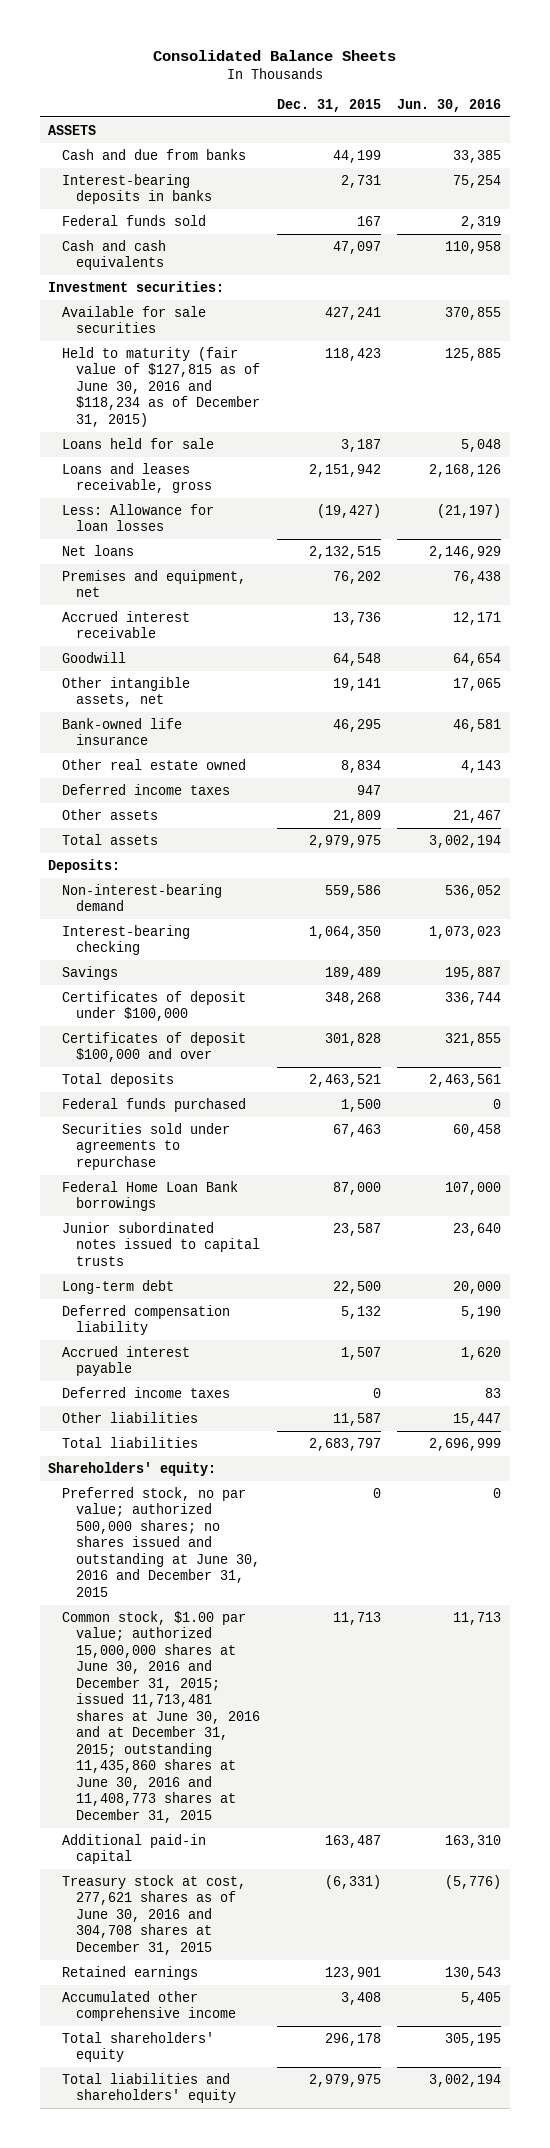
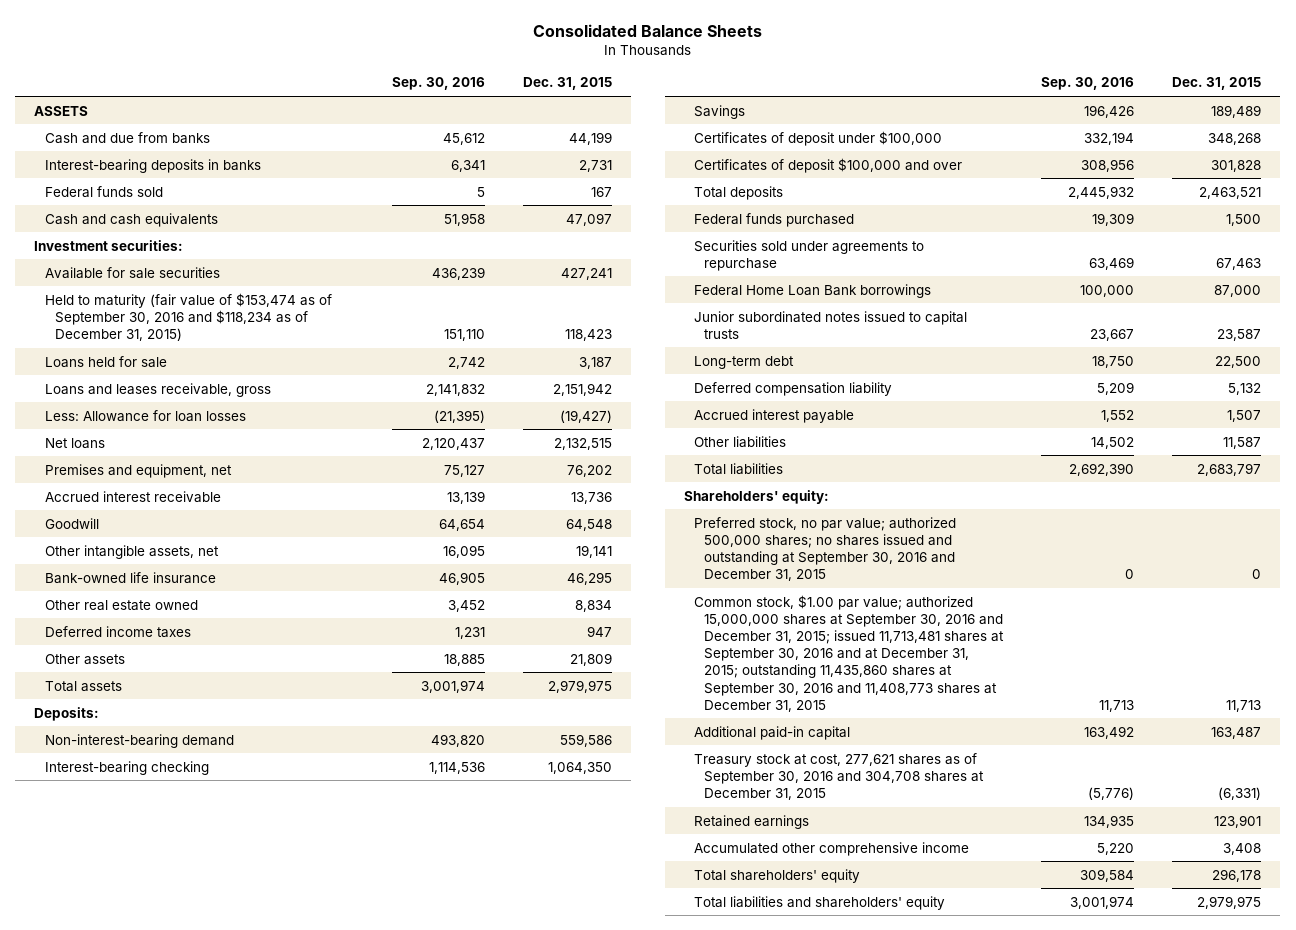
[397,98,502,112] Jun. 30, 2016 -> none
none -> [391,77,485,91] Sep. 30, 2016
[62,346,261,427] Held to maturity (fair value of $127,815 as of June 30, 2016 and $118,234 as of December 31, 2015) -> [44,292,332,342] Held to maturity (fair value of $153,474 as of September 30, 2016 and $118,234 as of December 31, 2015)
[62,1386,231,1398] Deferred income taxes -> none
[62,1486,261,1597] Preferred stock, no par value; authorized 500,000 shares; no shares issued and outstanding at June 30, 2016 and December 31, 2015 -> [694,516,957,582] Preferred stock, no par value; authorized 500,000 shares; no shares issued and outstanding at September 30, 2016 and December 31, 2015
[62,1610,261,1823] Common stock, $1.00 par value; authorized 15,000,000 shares at June 30, 2016 and December 31, 2015; issued 11,713,481 shares at June 30, 2016 and at December 31, 2015; outstanding 11,435,860 shares at June 30, 2016 and 11,408,773 shares at December 31, 2015 -> [694,594,1005,712] Common stock, $1.00 par value; authorized 15,000,000 shares at September 30, 2016 and December 31, 2015; issued 11,713,481 shares at September 30, 2016 and at December 31, 2015; outstanding 11,435,860 shares at September 30, 2016 and 11,408,773 shares at December 31, 2015
[62,1874,247,1955] Treasury stock at cost, 277,621 shares as of June 30, 2016 and 304,708 shares at December 31, 2015 -> [694,752,985,801] Treasury stock at cost, 277,621 shares as of September 30, 2016 and 304,708 shares at December 31, 2015

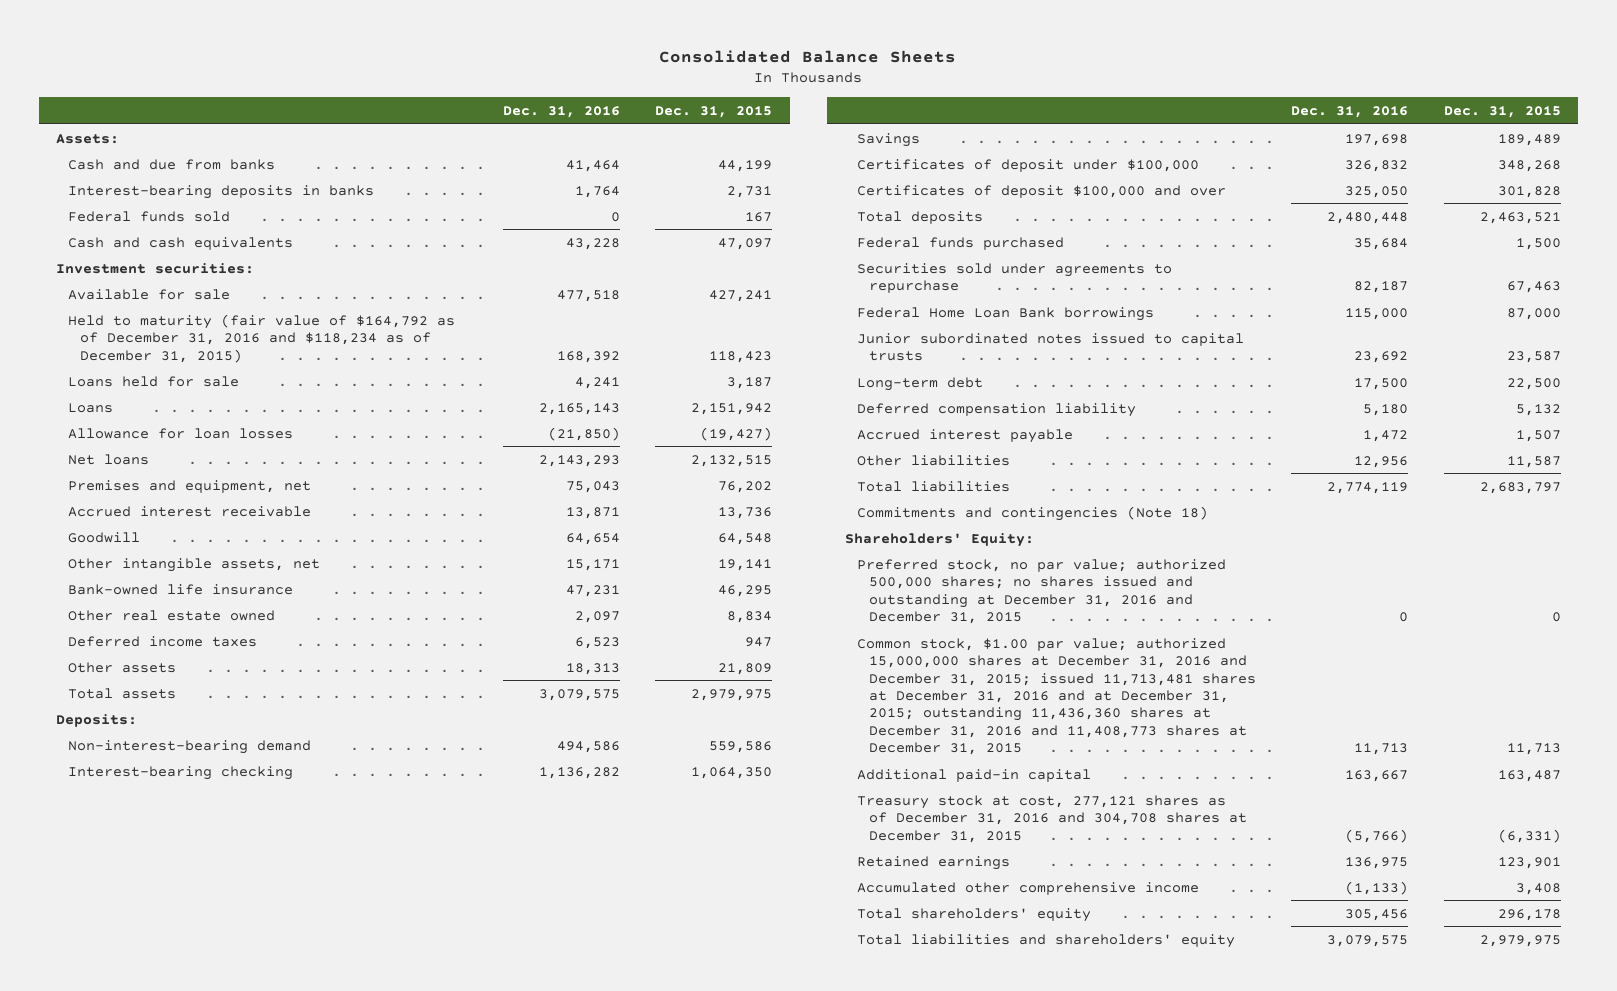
[391,77,485,91] Sep. 30, 2016 -> none
none -> [502,106,620,119] Dec. 31, 2016
[34,105,89,116] ASSETS -> [56,133,120,144] Assets:
[44,266,220,279] Available for sale securities -> [68,288,231,300] Available for sale
[44,292,332,342] Held to maturity (fair value of $153,474 as of September 30, 2016 and $118,234 as of December 31, 2015) -> [68,313,456,363] Held to maturity (fair value of $164,792 as of December 31, 2016 and $118,234 as of December 31, 2015)
[44,382,271,397] Loans and leases receivable, gross -> [68,402,114,413] Loans
[44,409,246,422] Less: Allowance for loan losses -> [68,427,294,439] Allowance for loan losses
none -> [857,505,1209,521] Commitments and contingencies (Note 18)
[683,489,829,504] Shareholders' equity: -> [844,532,1034,547] Shareholders' Equity:
[694,516,957,582] Preferred stock, no par value; authorized 500,000 shares; no shares issued and outstanding at September 30, 2016 and December 31, 2015 -> [857,558,1227,625] Preferred stock, no par value; authorized 500,000 shares; no shares issued and outstanding at December 31, 2016 and December 31, 2015
[694,594,1005,712] Common stock, $1.00 par value; authorized 15,000,000 shares at September 30, 2016 and December 31, 2015; issued 11,713,481 shares at September 30, 2016 and at December 31, 2015; outstanding 11,435,860 shares at September 30, 2016 and 11,408,773 shares at December 31, 2015 -> [857,637,1257,756] Common stock, $1.00 par value; authorized 15,000,000 shares at December 31, 2016 and December 31, 2015; issued 11,713,481 shares at December 31, 2016 and at December 31, 2015; outstanding 11,436,360 shares at December 31, 2016 and 11,408,773 shares at December 31, 2015
[694,752,985,801] Treasury stock at cost, 277,621 shares as of September 30, 2016 and 304,708 shares at December 31, 2015 -> [857,794,1248,843] Treasury stock at cost, 277,121 shares as of December 31, 2016 and 304,708 shares at December 31, 2015

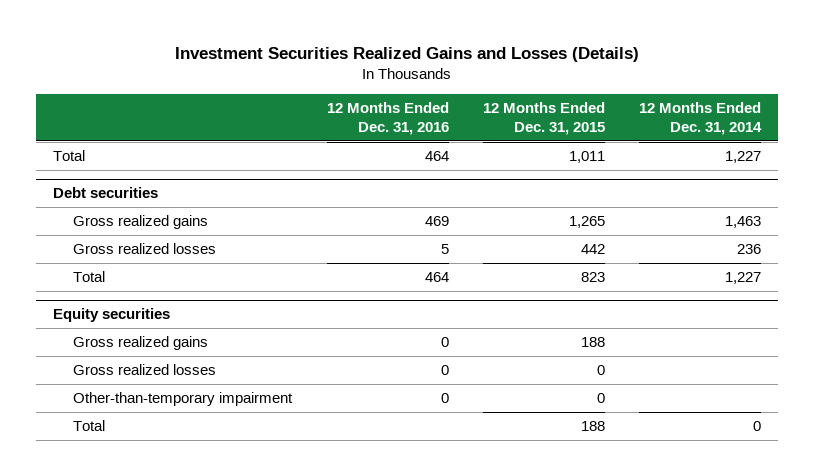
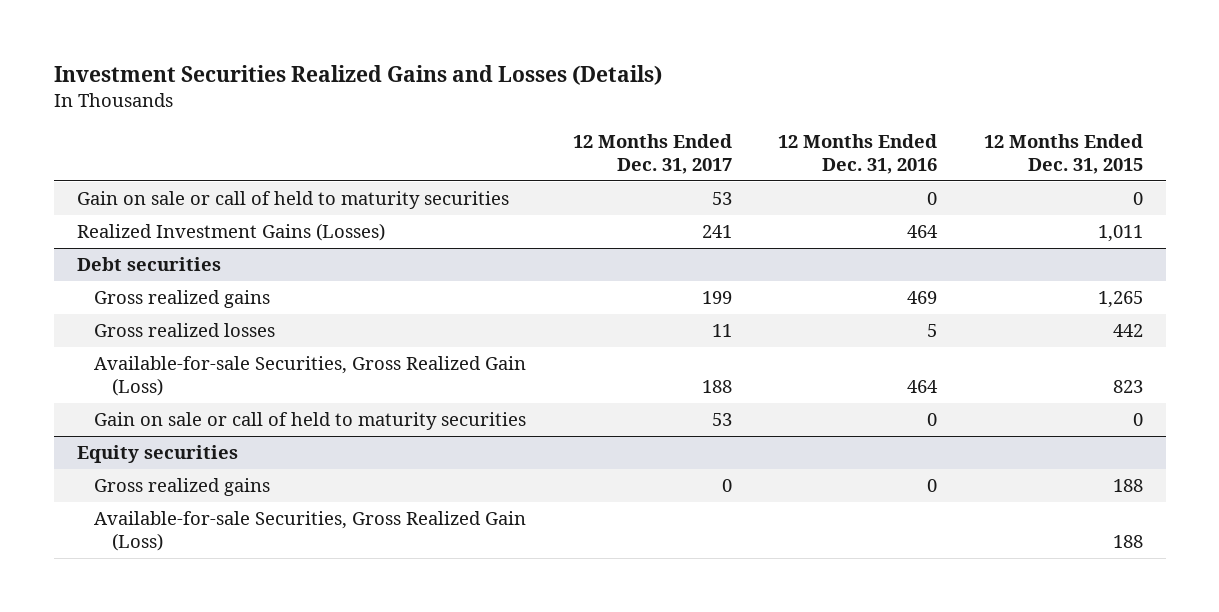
[639,102,763,136] 12 Months Ended Dec. 31, 2014 -> none
none -> [572,134,732,175] 12 Months Ended Dec. 31, 2017
none -> [76,190,509,209] Gain on sale or call of held to maturity securities
[52,149,85,161] Total -> [76,222,385,241] Realized Investment Gains (Losses)
[73,270,106,282] Total -> [94,355,527,396] Available-for-sale Securities, Gross Realized Gain (Loss)
none -> [94,411,527,430] Gain on sale or call of held to maturity securities
[73,363,217,375] Gross realized losses -> none
[73,391,294,406] Other-than-temporary impairment -> none
[73,419,106,431] Total -> [94,510,527,551] Available-for-sale Securities, Gross Realized Gain (Loss)

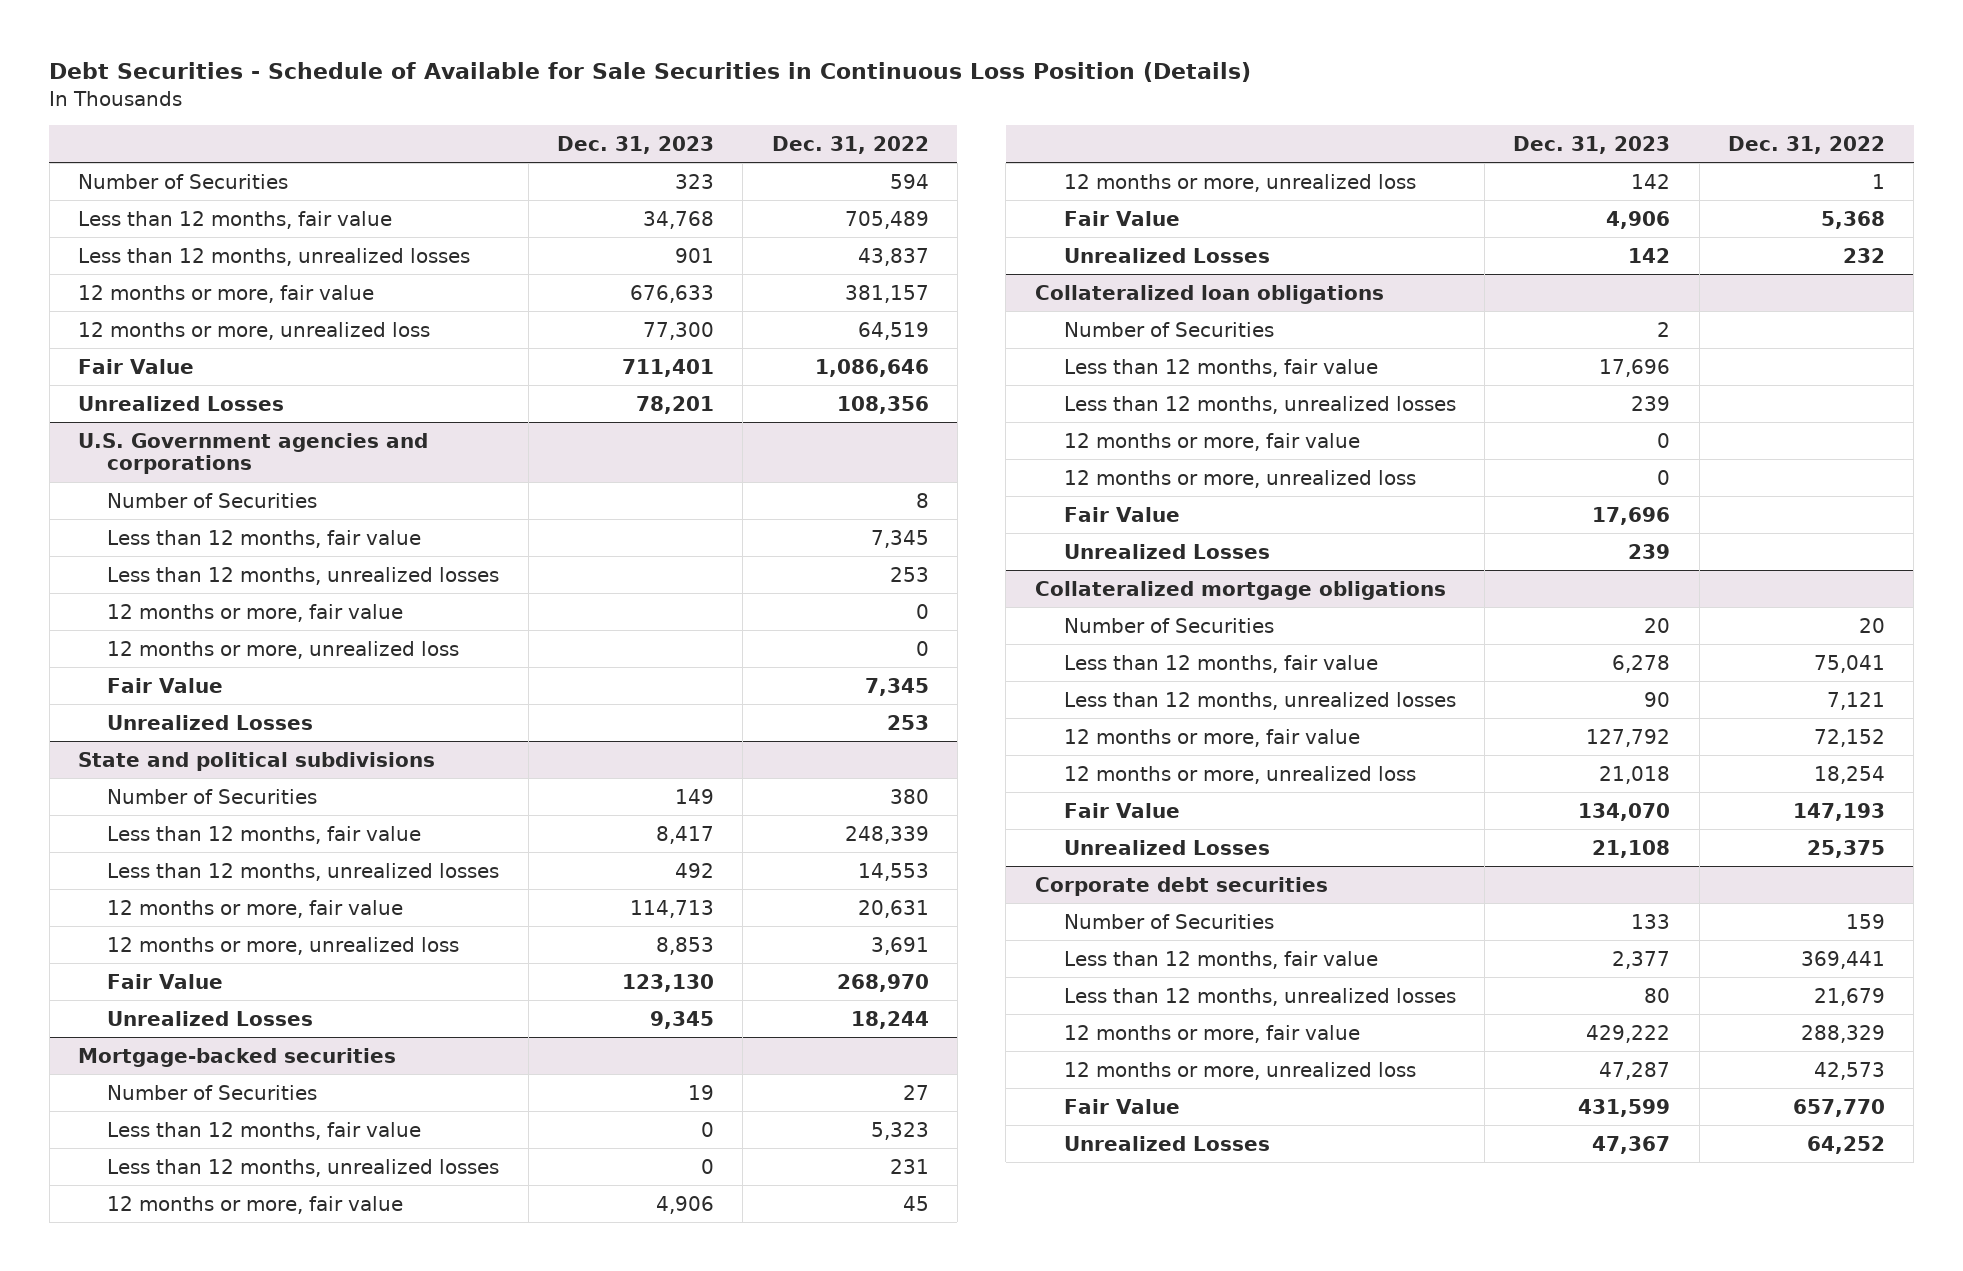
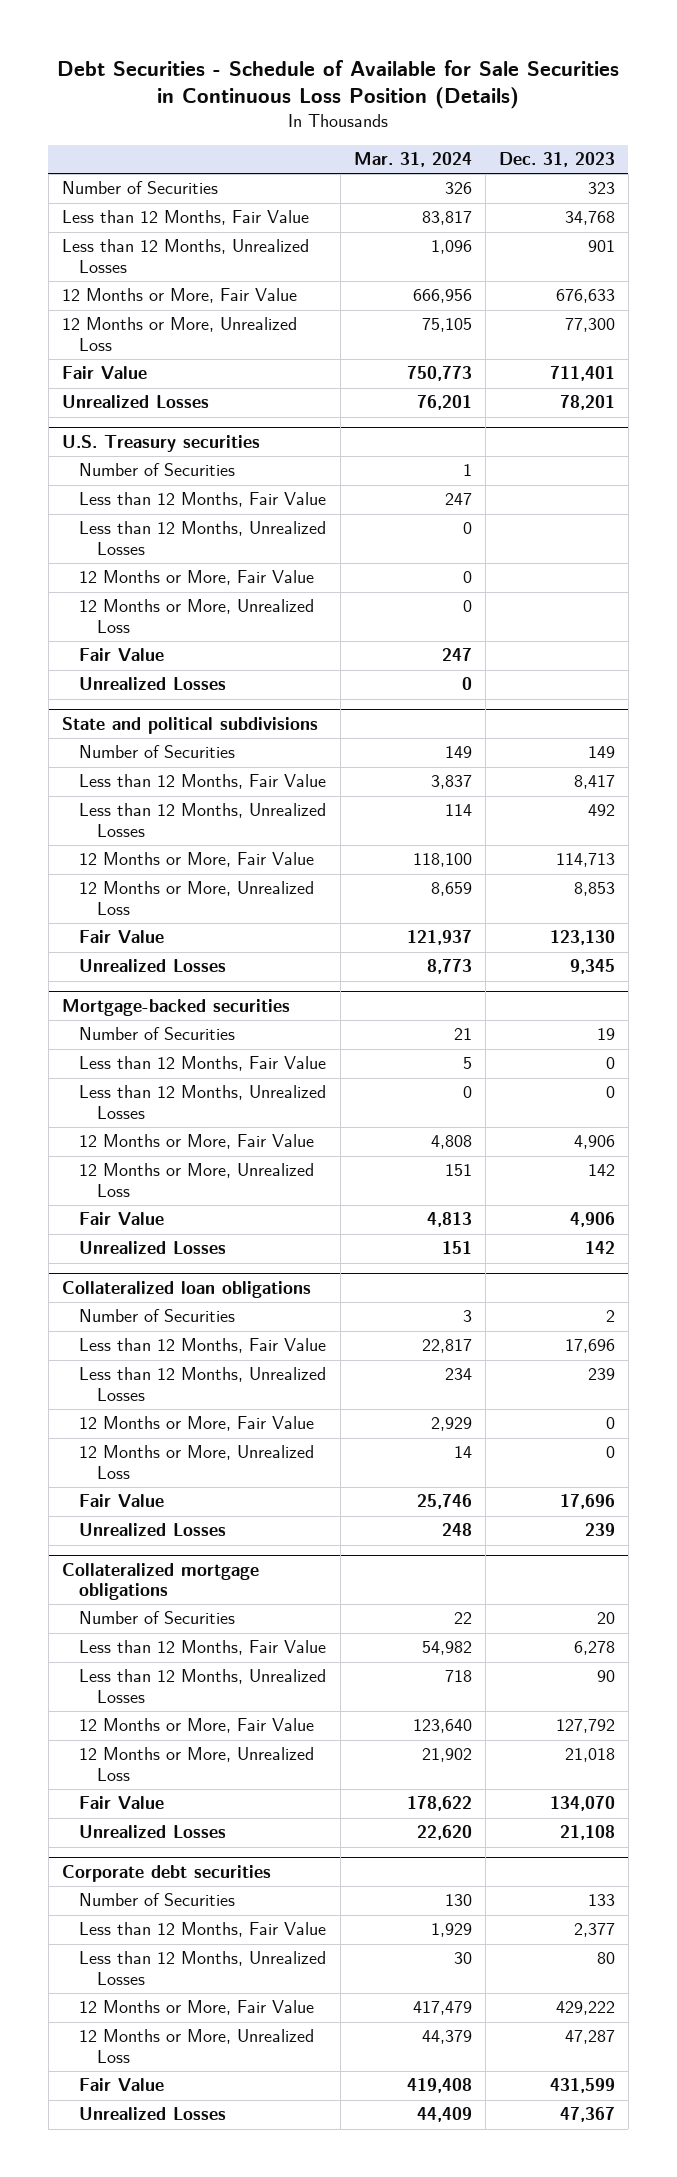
[771,135,929,154] Dec. 31, 2022 -> none
none -> [353,152,472,168] Mar. 31, 2024
[78,210,393,229] Less than 12 months, fair value -> [62,210,310,226] Less than 12 Months, Fair Value
[78,247,471,266] Less than 12 months, unrealized losses -> [62,239,310,273] Less than 12 Months, Unrealized Losses
[78,284,375,303] 12 months or more, fair value -> [62,288,298,304] 12 Months or More, Fair Value
[78,321,431,340] 12 months or more, unrealized loss -> [62,317,298,351] 12 Months or More, Unrealized Loss
[78,432,429,475] U.S. Government agencies and corporations -> none
none -> [62,434,261,452] U.S. Treasury securities
[107,529,422,548] Less than 12 months, fair value -> [79,492,327,508] Less than 12 Months, Fair Value
[107,566,500,585] Less than 12 months, unrealized losses -> [79,521,327,555] Less than 12 Months, Unrealized Losses
[107,603,404,622] 12 months or more, fair value -> [79,570,315,586] 12 Months or More, Fair Value
[107,640,460,659] 12 months or more, unrealized loss -> [79,599,315,633] 12 Months or More, Unrealized Loss
[107,825,422,844] Less than 12 months, fair value -> [79,774,327,790] Less than 12 Months, Fair Value
[107,862,500,881] Less than 12 months, unrealized losses -> [79,803,327,837] Less than 12 Months, Unrealized Losses
[107,899,404,918] 12 months or more, fair value -> [79,852,315,868] 12 Months or More, Fair Value
[107,936,460,955] 12 months or more, unrealized loss -> [79,881,315,915] 12 Months or More, Unrealized Loss
[107,1121,422,1140] Less than 12 months, fair value -> [79,1056,327,1072] Less than 12 Months, Fair Value
[107,1158,500,1177] Less than 12 months, unrealized losses -> [79,1085,327,1119] Less than 12 Months, Unrealized Losses
[107,1195,404,1214] 12 months or more, fair value -> [79,1134,315,1150] 12 Months or More, Fair Value
[1063,173,1416,192] 12 months or more, unrealized loss -> [79,1163,315,1197] 12 Months or More, Unrealized Loss
[1063,358,1378,377] Less than 12 months, fair value -> [79,1338,327,1354] Less than 12 Months, Fair Value
[1063,395,1456,414] Less than 12 months, unrealized losses -> [79,1367,327,1401] Less than 12 Months, Unrealized Losses
[1063,432,1360,451] 12 months or more, fair value -> [79,1416,315,1432] 12 Months or More, Fair Value
[1063,469,1416,488] 12 months or more, unrealized loss -> [79,1445,315,1479] 12 Months or More, Unrealized Loss
[1063,654,1378,673] Less than 12 months, fair value -> [79,1640,327,1656] Less than 12 Months, Fair Value
[1063,691,1456,710] Less than 12 months, unrealized losses -> [79,1669,327,1703] Less than 12 Months, Unrealized Losses
[1063,728,1360,747] 12 months or more, fair value -> [79,1718,315,1734] 12 Months or More, Fair Value
[1063,765,1416,784] 12 months or more, unrealized loss -> [79,1747,315,1781] 12 Months or More, Unrealized Loss
[1063,950,1378,969] Less than 12 months, fair value -> [79,1922,327,1938] Less than 12 Months, Fair Value
[1063,987,1456,1006] Less than 12 months, unrealized losses -> [79,1951,327,1985] Less than 12 Months, Unrealized Losses
[1063,1024,1360,1043] 12 months or more, fair value -> [79,2000,315,2016] 12 Months or More, Fair Value
[1063,1061,1416,1080] 12 months or more, unrealized loss -> [79,2029,315,2063] 12 Months or More, Unrealized Loss

